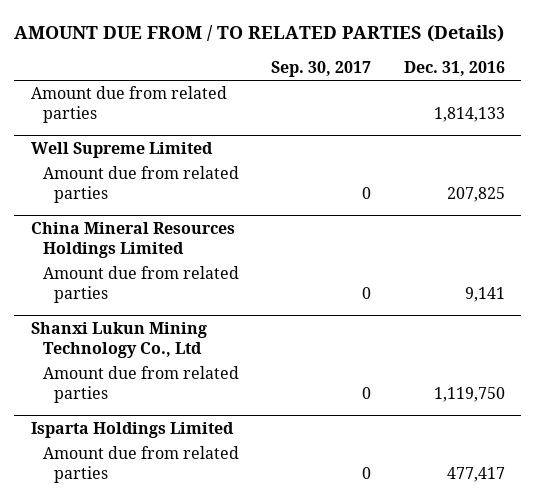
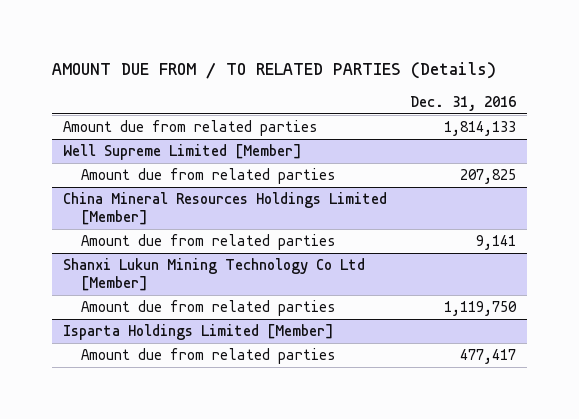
[271,61,372,78] Sep. 30, 2017 -> none
[30,142,213,159] Well Supreme Limited -> [63,144,303,161] Well Supreme Limited [Member]
[30,222,235,258] China Mineral Resources Holdings Limited -> [63,192,388,226] China Mineral Resources Holdings Limited [Member]
[30,322,207,358] Shanxi Lukun Mining Technology Co., Ltd -> [63,258,366,292] Shanxi Lukun Mining Technology Co Ltd [Member]
[30,422,234,439] Isparta Holdings Limited -> [63,324,335,341] Isparta Holdings Limited [Member]

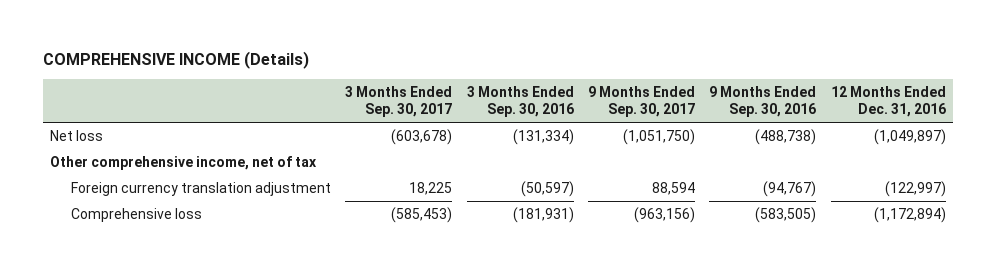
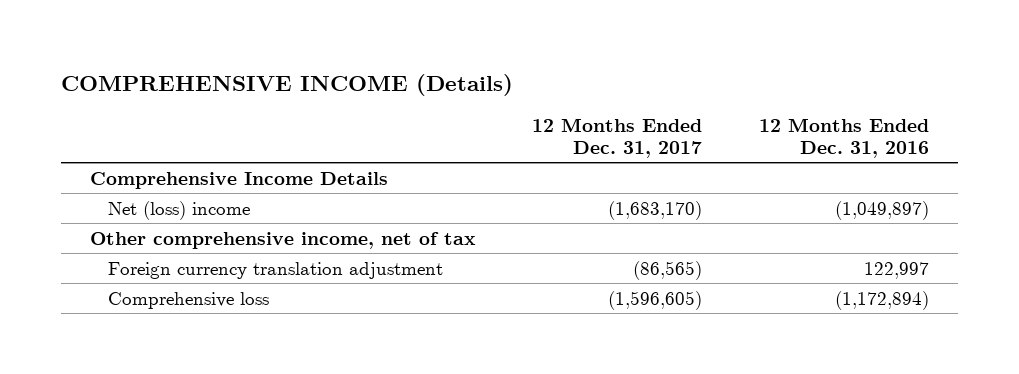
[345,85,453,118] 3 Months Ended Sep. 30, 2017 -> none
[466,85,574,118] 3 Months Ended Sep. 30, 2016 -> none
[588,85,696,118] 9 Months Ended Sep. 30, 2017 -> none
[709,85,817,118] 9 Months Ended Sep. 30, 2016 -> none
none -> [532,117,703,159] 12 Months Ended Dec. 31, 2017
none -> [89,171,388,189] Comprehensive Income Details
[50,129,104,141] Net loss -> [107,200,250,220] Net (loss) income
[884,180,946,197] (122,997) -> [864,261,930,279] 122,997

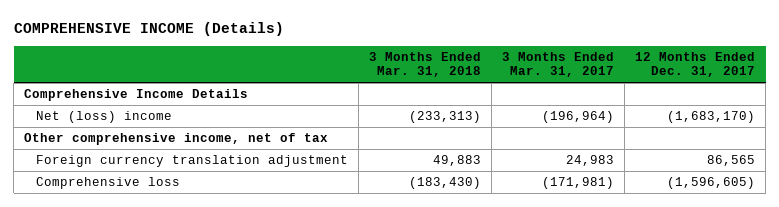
[759,117,930,159] 12 Months Ended Dec. 31, 2016 -> none
none -> [368,51,481,78] 3 Months Ended Mar. 31, 2018
none -> [501,51,614,78] 3 Months Ended Mar. 31, 2017
[633,260,703,280] (86,565) -> [707,155,756,167] 86,565

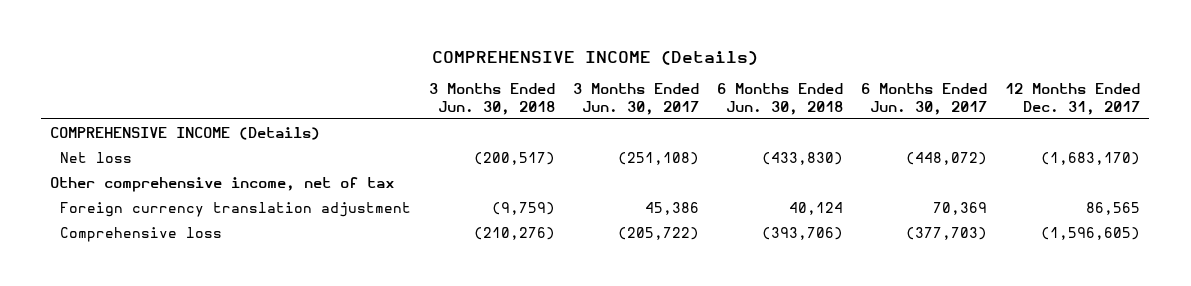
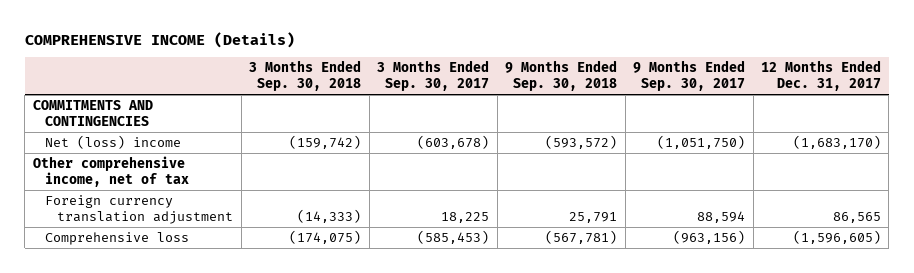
[429,83,556,115] 3 Months Ended Jun. 30, 2018 -> none
[573,83,700,115] 3 Months Ended Jun. 30, 2017 -> none
[717,83,844,115] 6 Months Ended Jun. 30, 2018 -> none
[861,83,988,115] 6 Months Ended Jun. 30, 2017 -> none
none -> [249,60,362,92] 3 Months Ended Sep. 30, 2018
none -> [377,60,490,92] 3 Months Ended Sep. 30, 2017
none -> [505,60,618,92] 9 Months Ended Sep. 30, 2018
none -> [633,60,746,92] 9 Months Ended Sep. 30, 2017
[50,126,321,140] COMPREHENSIVE INCOME (Details) -> none
none -> [32,99,153,126] COMMITMENTS AND CONTINGENCIES
[60,151,133,163] Net loss -> [45,134,182,149] Net (loss) income

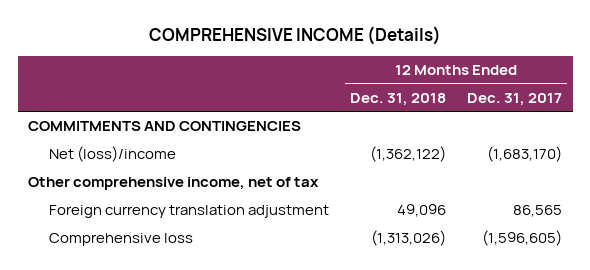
[249,60,362,92] 3 Months Ended Sep. 30, 2018 -> none
[377,60,490,92] 3 Months Ended Sep. 30, 2017 -> none
[505,60,618,92] 9 Months Ended Sep. 30, 2018 -> none
[633,60,746,92] 9 Months Ended Sep. 30, 2017 -> none
none -> [349,92,446,106] Dec. 31, 2018
[45,134,182,149] Net (loss) income -> [48,146,176,163] Net (loss)/income

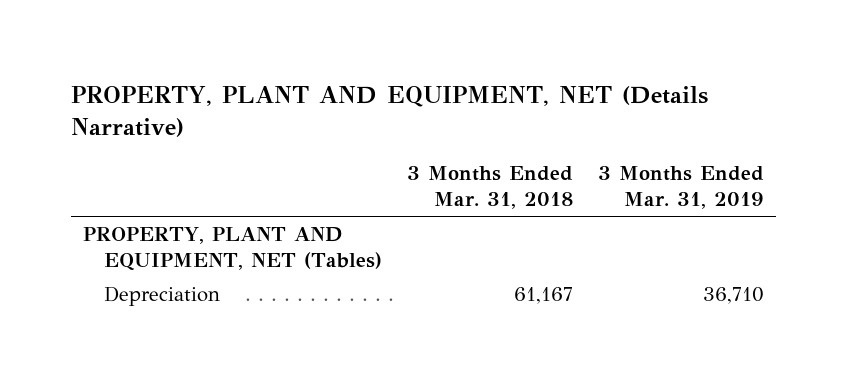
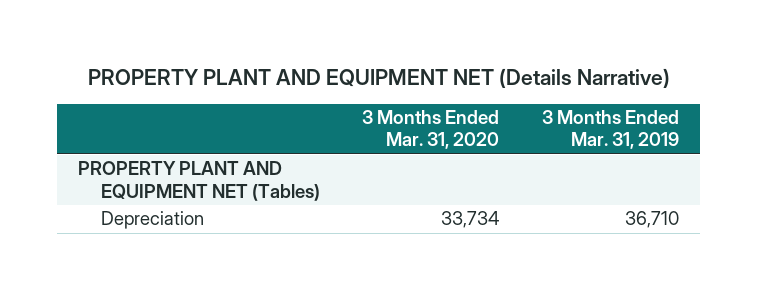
[70,86,708,138] PROPERTY, PLANT AND EQUIPMENT, NET (Details Narrative) -> [87,68,670,89] PROPERTY PLANT AND EQUIPMENT NET (Details Narrative)
[406,166,573,210] 3 Months Ended Mar. 31, 2018 -> none
none -> [362,110,500,150] 3 Months Ended Mar. 31, 2020
[83,227,382,272] PROPERTY, PLANT AND EQUIPMENT, NET (Tables) -> [78,161,320,201] PROPERTY PLANT AND EQUIPMENT NET (Tables)

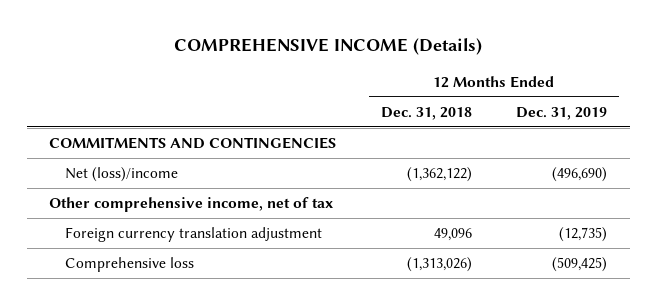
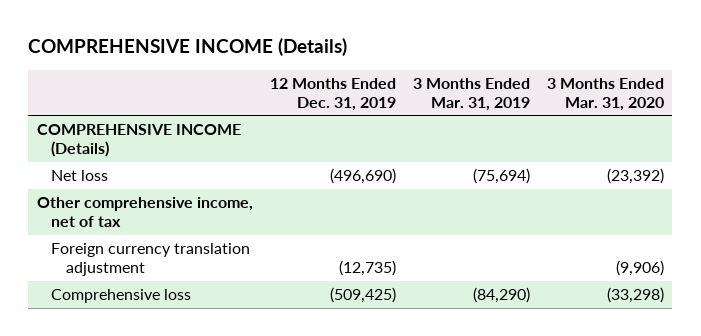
[380,106,472,120] Dec. 31, 2018 -> none
none -> [412,77,530,111] 3 Months Ended Mar. 31, 2019
none -> [546,77,664,111] 3 Months Ended Mar. 31, 2020
[48,137,336,150] COMMITMENTS AND CONTINGENCIES -> [36,124,241,158] COMPREHENSIVE INCOME (Details)
[64,167,178,183] Net (loss)/income -> [51,170,109,182] Net loss

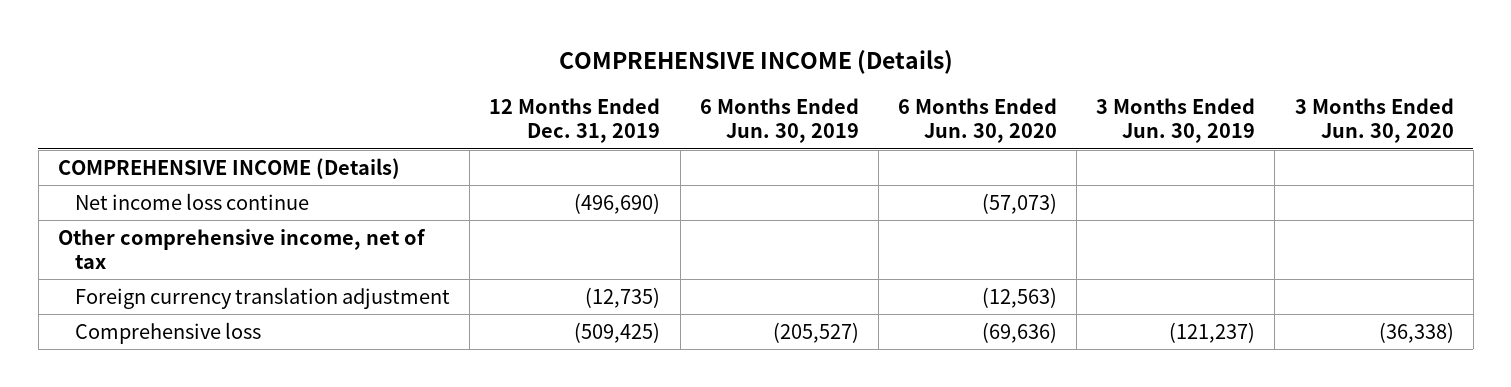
[412,77,530,111] 3 Months Ended Mar. 31, 2019 -> none
[546,77,664,111] 3 Months Ended Mar. 31, 2020 -> none
none -> [699,98,859,144] 6 Months Ended Jun. 30, 2019
none -> [897,98,1057,144] 6 Months Ended Jun. 30, 2020
none -> [1096,98,1256,144] 3 Months Ended Jun. 30, 2019
none -> [1294,98,1454,144] 3 Months Ended Jun. 30, 2020
[51,170,109,182] Net loss -> [75,192,310,210] Net income loss continue

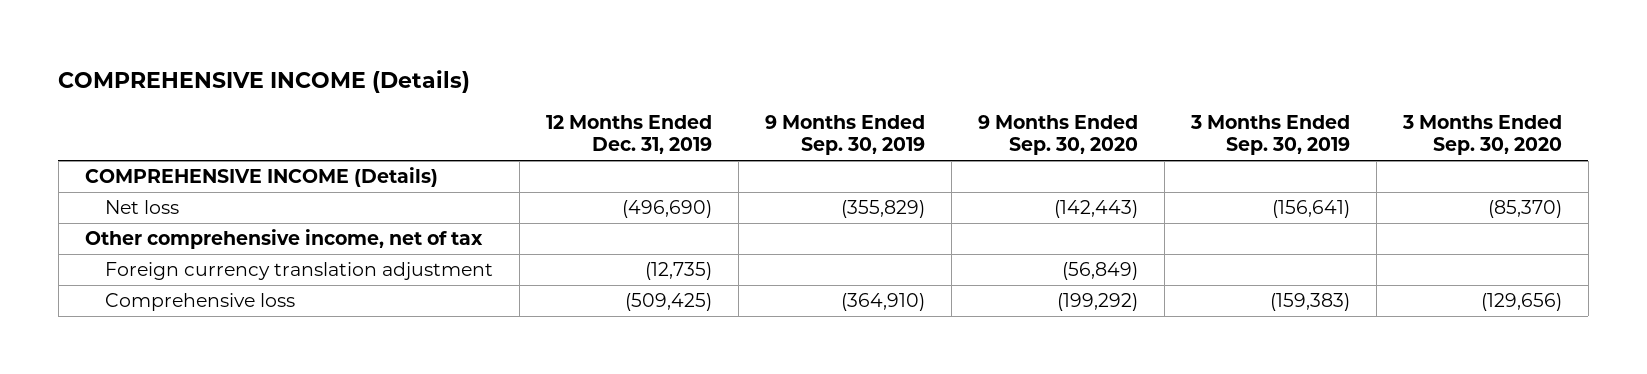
[699,98,859,144] 6 Months Ended Jun. 30, 2019 -> none
[897,98,1057,144] 6 Months Ended Jun. 30, 2020 -> none
[1096,98,1256,144] 3 Months Ended Jun. 30, 2019 -> none
[1294,98,1454,144] 3 Months Ended Jun. 30, 2020 -> none
none -> [765,114,926,156] 9 Months Ended Sep. 30, 2019
none -> [978,114,1139,156] 9 Months Ended Sep. 30, 2020
none -> [1190,114,1351,156] 3 Months Ended Sep. 30, 2019
none -> [1401,114,1562,156] 3 Months Ended Sep. 30, 2020
[75,192,310,210] Net income loss continue -> [105,200,180,215] Net loss

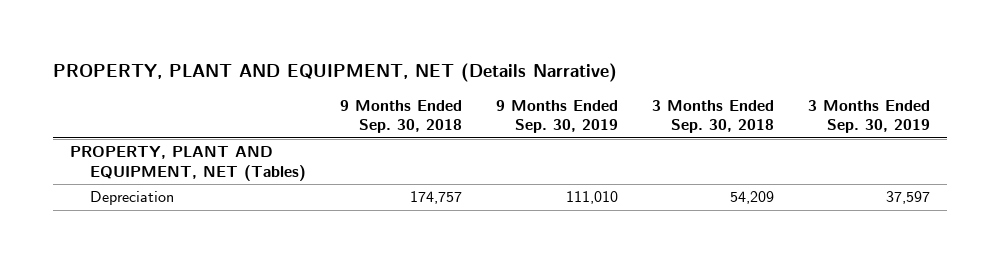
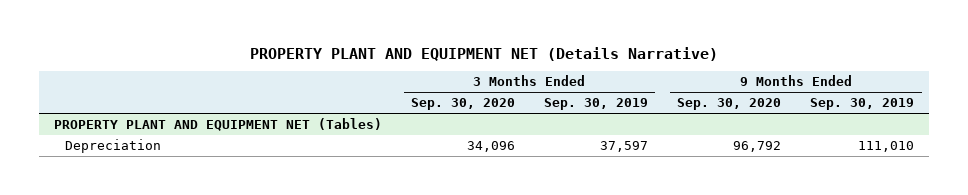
[53,63,618,83] PROPERTY, PLANT AND EQUIPMENT, NET (Details Narrative) -> [250,46,719,61] PROPERTY PLANT AND EQUIPMENT NET (Details Narrative)
[339,99,462,134] 9 Months Ended Sep. 30, 2018 -> none
[651,99,774,134] 3 Months Ended Sep. 30, 2018 -> none
none -> [410,98,515,111] Sep. 30, 2020
none -> [677,98,782,111] Sep. 30, 2020
[70,146,306,181] PROPERTY, PLANT AND EQUIPMENT, NET (Tables) -> [53,118,382,132] PROPERTY PLANT AND EQUIPMENT NET (Tables)

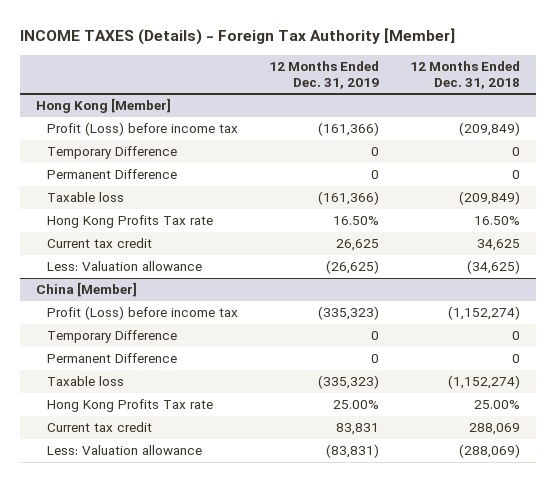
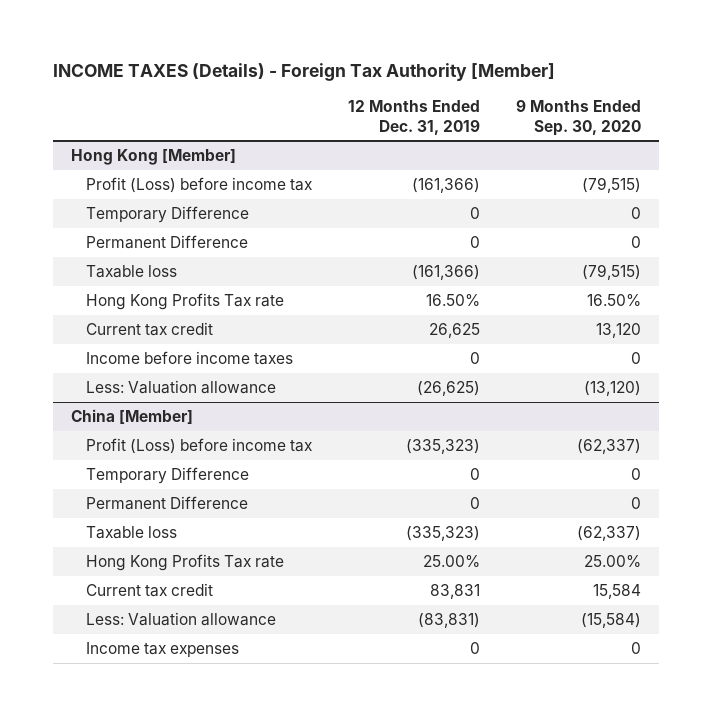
[410,60,521,89] 12 Months Ended Dec. 31, 2018 -> none
none -> [515,100,641,136] 9 Months Ended Sep. 30, 2020
none -> [86,350,294,365] Income before income taxes
none -> [86,641,240,657] Income tax expenses

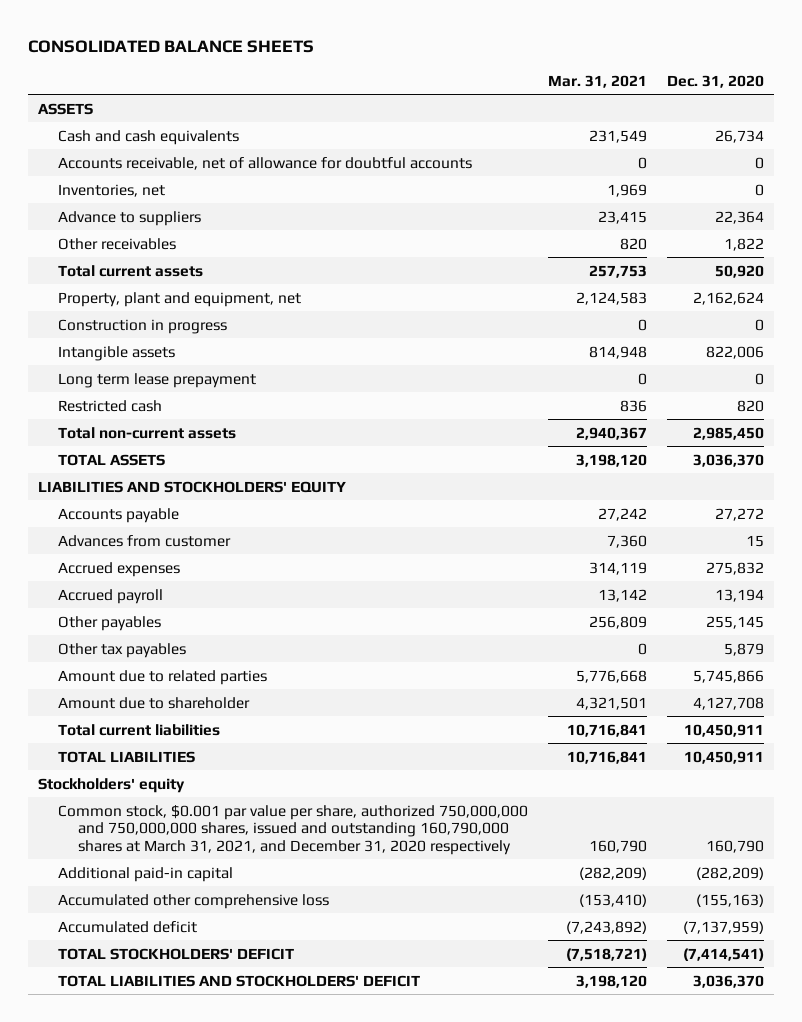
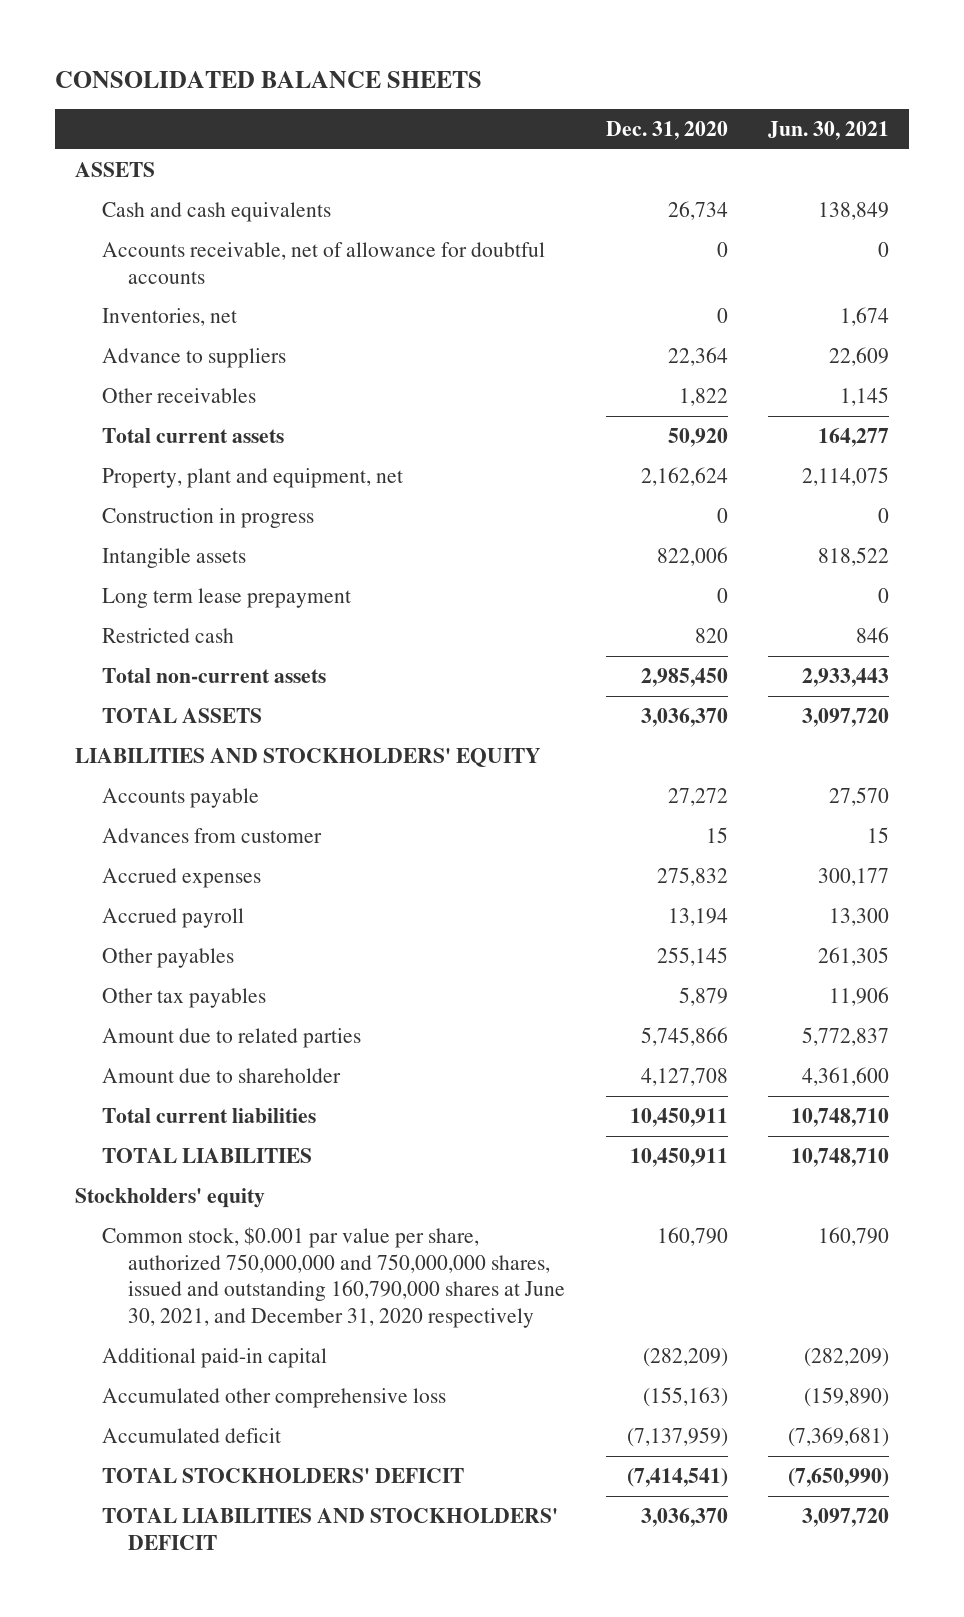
[548,74,648,88] Mar. 31, 2021 -> none
none -> [768,120,890,140] Jun. 30, 2021
[58,804,529,855] Common stock, $0.001 par value per share, authorized 750,000,000 and 750,000,000 shares, issued and outstanding 160,790,000 shares at March 31, 2021, and December 31, 2020 respectively -> [101,1226,566,1328] Common stock, $0.001 par value per share, authorized 750,000,000 and 750,000,000 shares, issued and outstanding 160,790,000 shares at June 30, 2021, and December 31, 2020 respectively

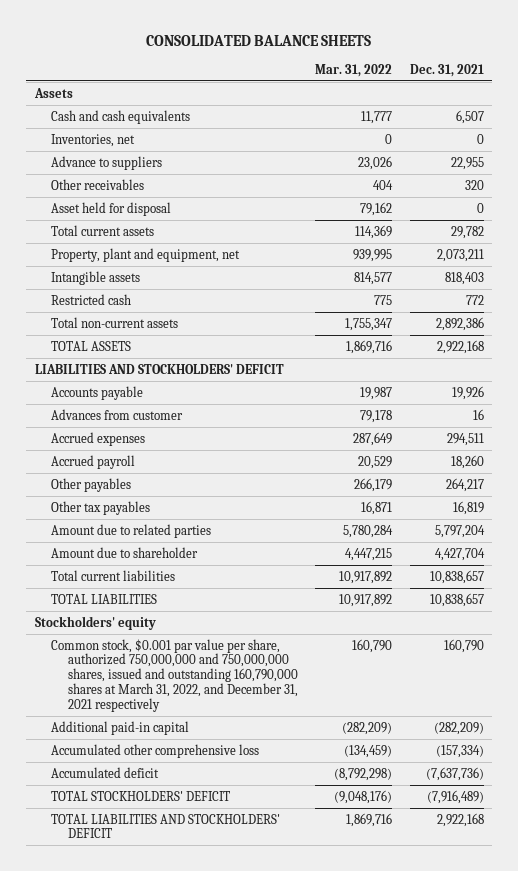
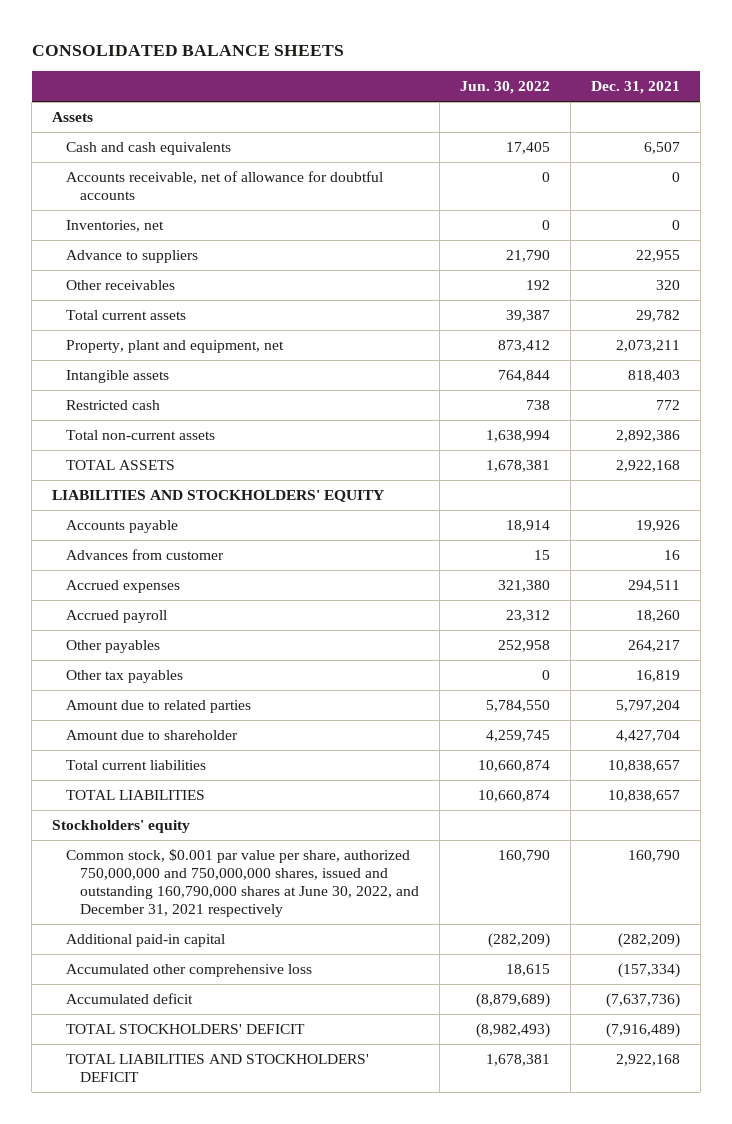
[315,63,393,77] Mar. 31, 2022 -> none
none -> [459,80,550,94] Jun. 30, 2022
none -> [66,171,384,200] Accounts receivable, net of allowance for doubtful accounts
[51,201,172,216] Asset held for disposal -> none
[34,363,284,374] LIABILITIES AND STOCKHOLDERS' DEFICIT -> [52,490,385,503] LIABILITIES AND STOCKHOLDERS' EQUITY
[51,638,299,713] Common stock, $0.001 par value per share, authorized 750,000,000 and 750,000,000 shares, issued and outstanding 160,790,000 shares at March 31, 2022, and December 31, 2021 respectively -> [66,849,420,917] Common stock, $0.001 par value per share, authorized 750,000,000 and 750,000,000 shares, issued and outstanding 160,790,000 shares at June 30, 2022, and December 31, 2021 respectively

